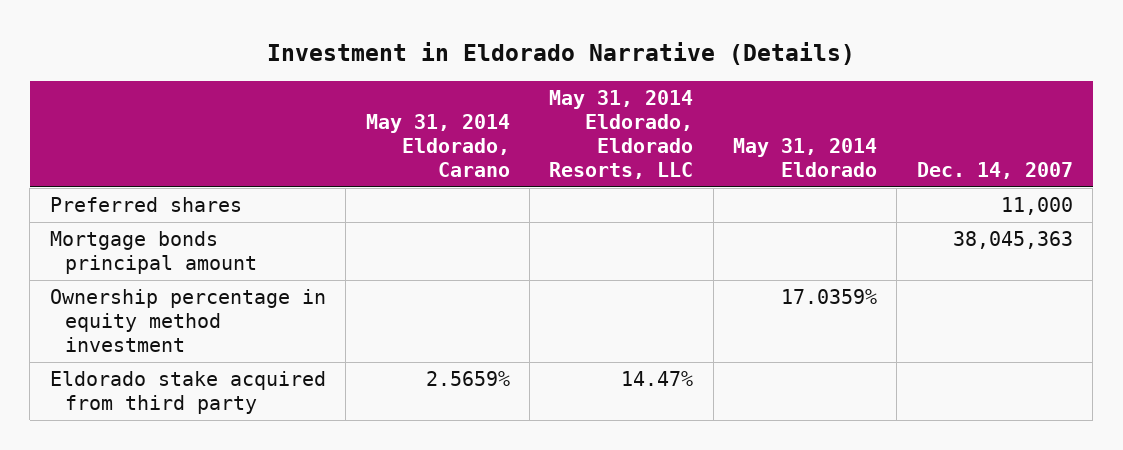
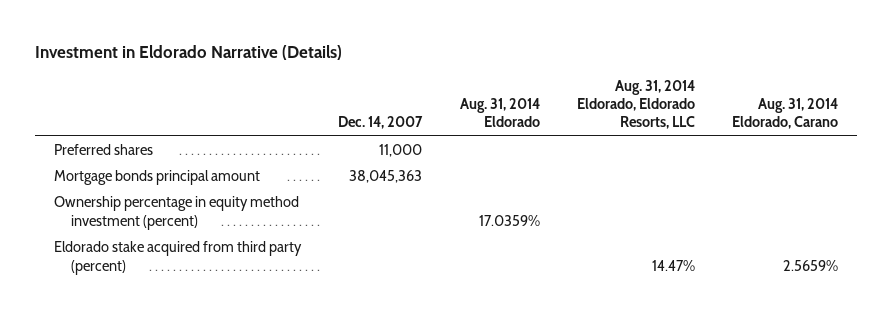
[365,113,510,178] May 31, 2014 Eldorado, Carano -> none
[549,89,694,180] May 31, 2014 Eldorado, Eldorado Resorts, LLC -> none
[732,138,877,178] May 31, 2014 Eldorado -> none
none -> [459,98,540,128] Aug. 31, 2014 Eldorado
none -> [577,80,696,130] Aug. 31, 2014 Eldorado, Eldorado Resorts, LLC
none -> [732,98,839,130] Aug. 31, 2014 Eldorado, Carano
[49,289,326,353] Ownership percentage in equity method investment -> [53,196,299,230] Ownership percentage in equity method investment (percent)
[49,371,326,415] Eldorado stake acquired from third party -> [53,241,302,275] Eldorado stake acquired from third party (percent)

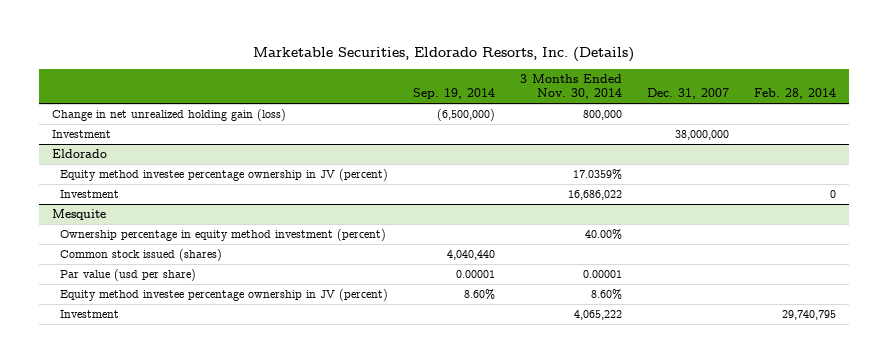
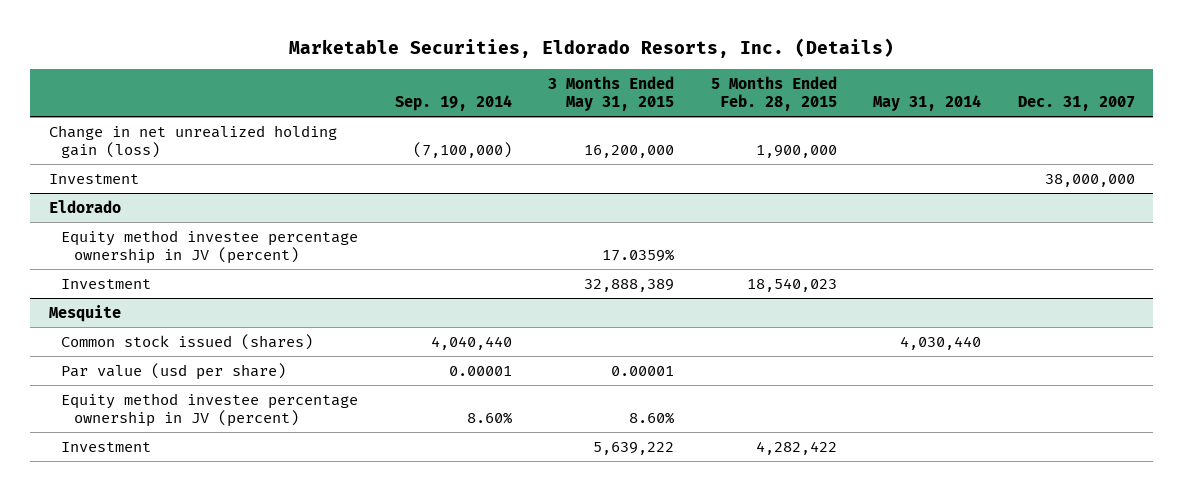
[520,74,623,100] 3 Months Ended Nov. 30, 2014 -> none
[754,88,837,100] Feb. 28, 2014 -> none
none -> [548,75,675,111] 3 Months Ended May 31, 2015
none -> [710,75,837,111] 5 Months Ended Feb. 28, 2015
none -> [873,94,982,111] May 31, 2014
[436,109,495,122] (6,500,000) -> [412,141,512,158] (7,100,000)
[59,229,386,242] Ownership percentage in equity method investment (percent) -> none

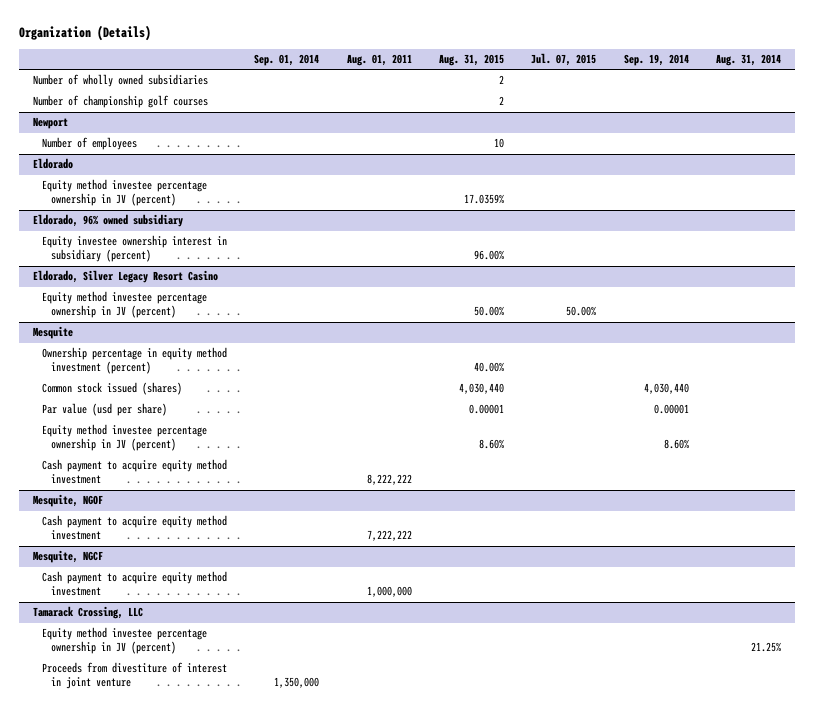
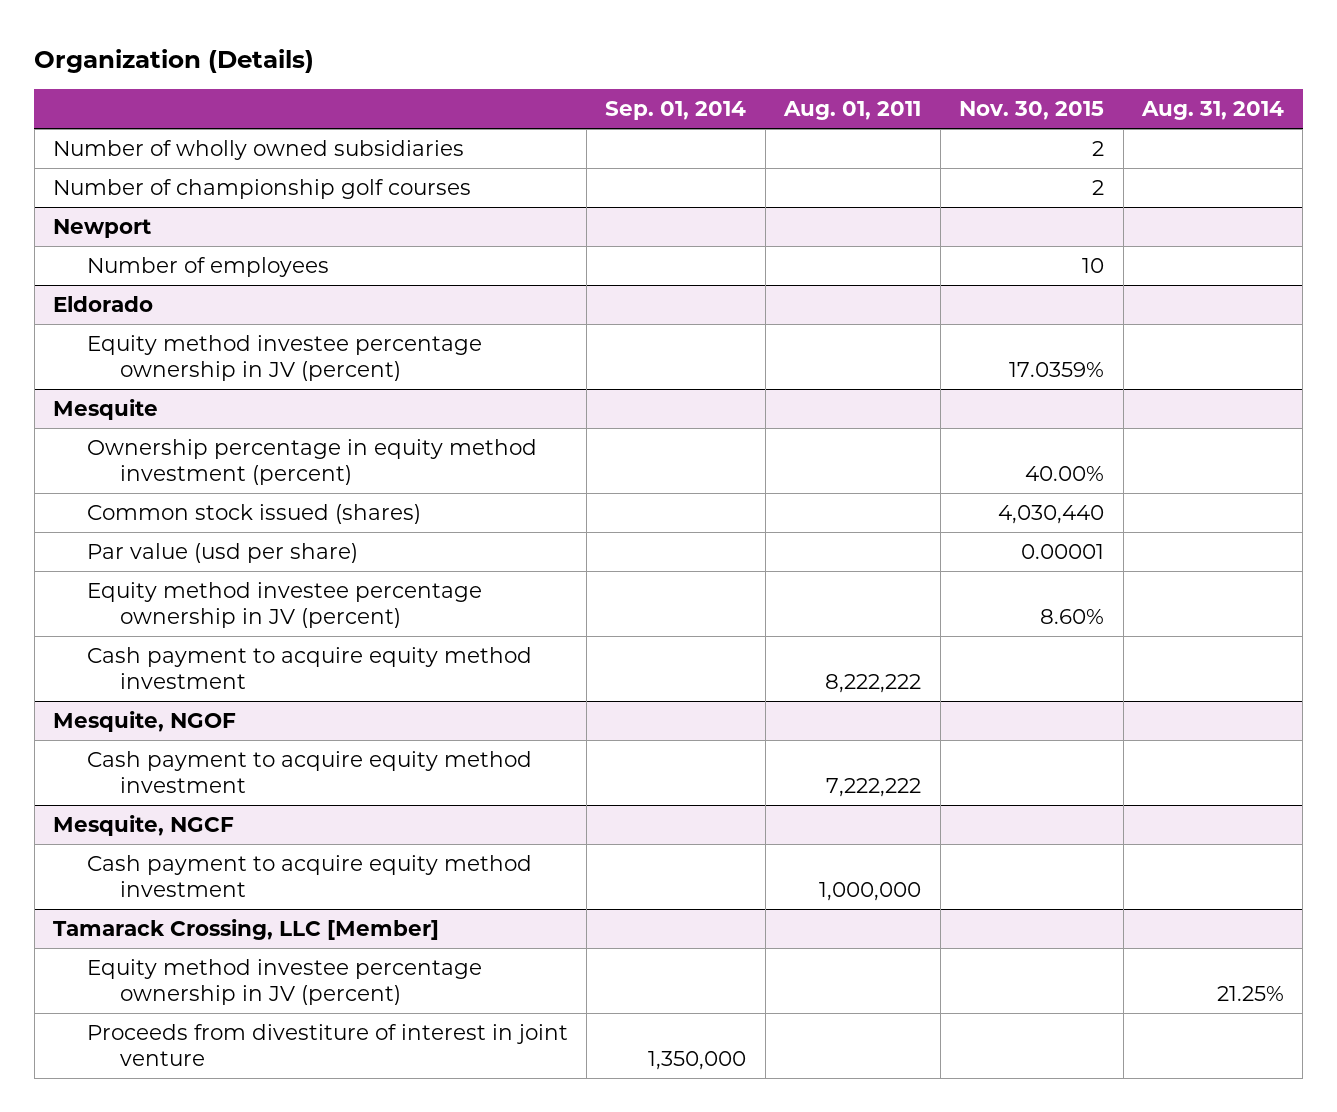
[439,54,505,67] Aug. 31, 2015 -> none
[531,53,597,67] Jul. 07, 2015 -> none
[623,54,689,67] Sep. 19, 2014 -> none
none -> [959,100,1105,120] Nov. 30, 2015
[32,214,183,228] Eldorado, 96% owned subsidiary -> none
[42,235,228,263] Equity investee ownership interest in subsidiary (percent) -> none
[32,270,218,284] Eldorado, Silver Legacy Resort Casino -> none
[42,291,208,319] Equity method investee percentage ownership in JV (percent) -> none
[32,606,143,620] Tamarack Crossing, LLC -> [53,919,440,941] Tamarack Crossing, LLC [Member]

